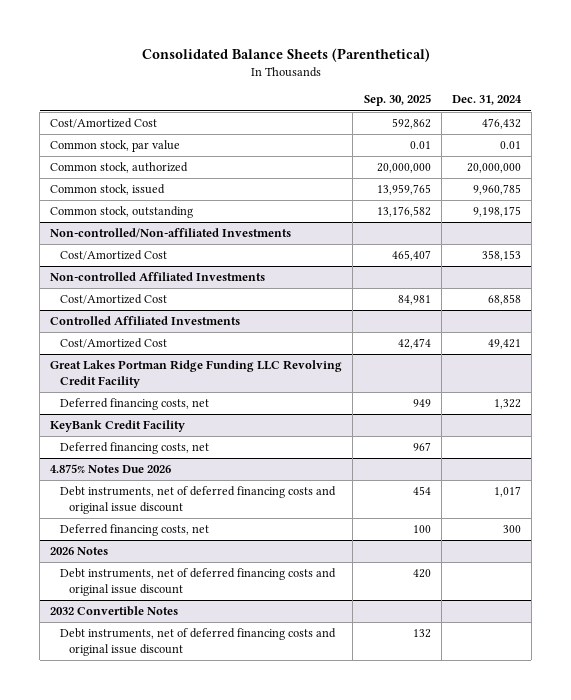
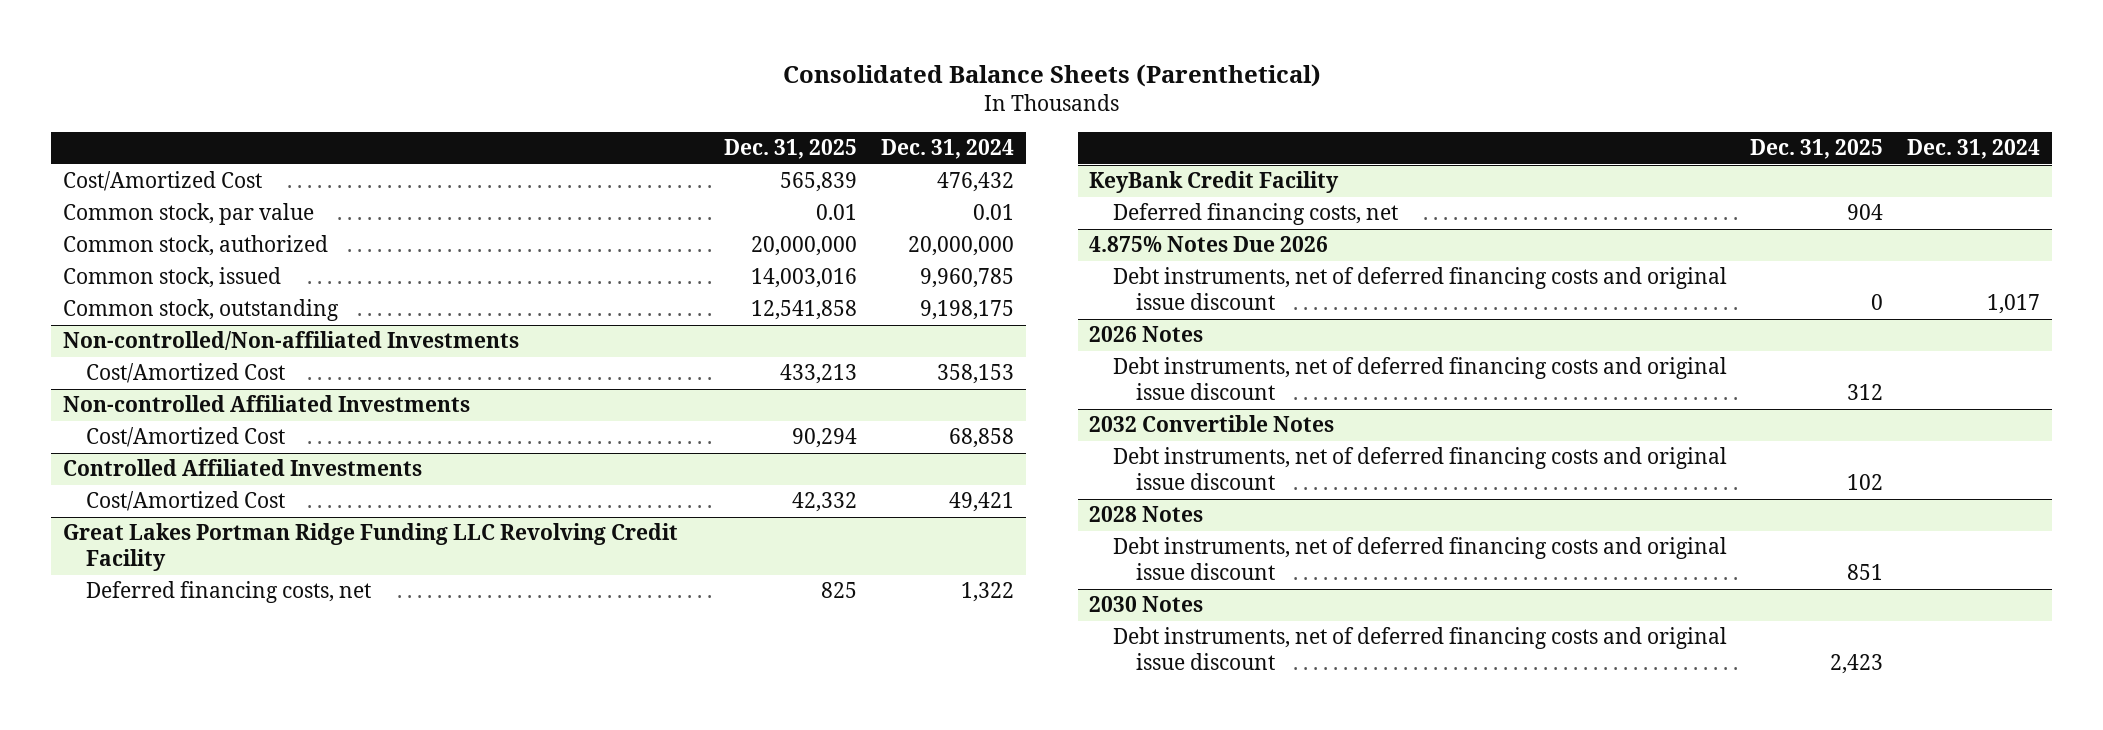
[363,94,431,107] Sep. 30, 2025 -> none
none -> [723,139,857,160] Dec. 31, 2025
[59,524,209,537] Deferred financing costs, net -> none
none -> [1089,506,1204,523] 2028 Notes
none -> [1112,537,1727,581] Debt instruments, net of deferred financing costs and original issue discount
none -> [1089,596,1204,613] 2030 Notes
none -> [1112,627,1727,671] Debt instruments, net of deferred financing costs and original issue discount

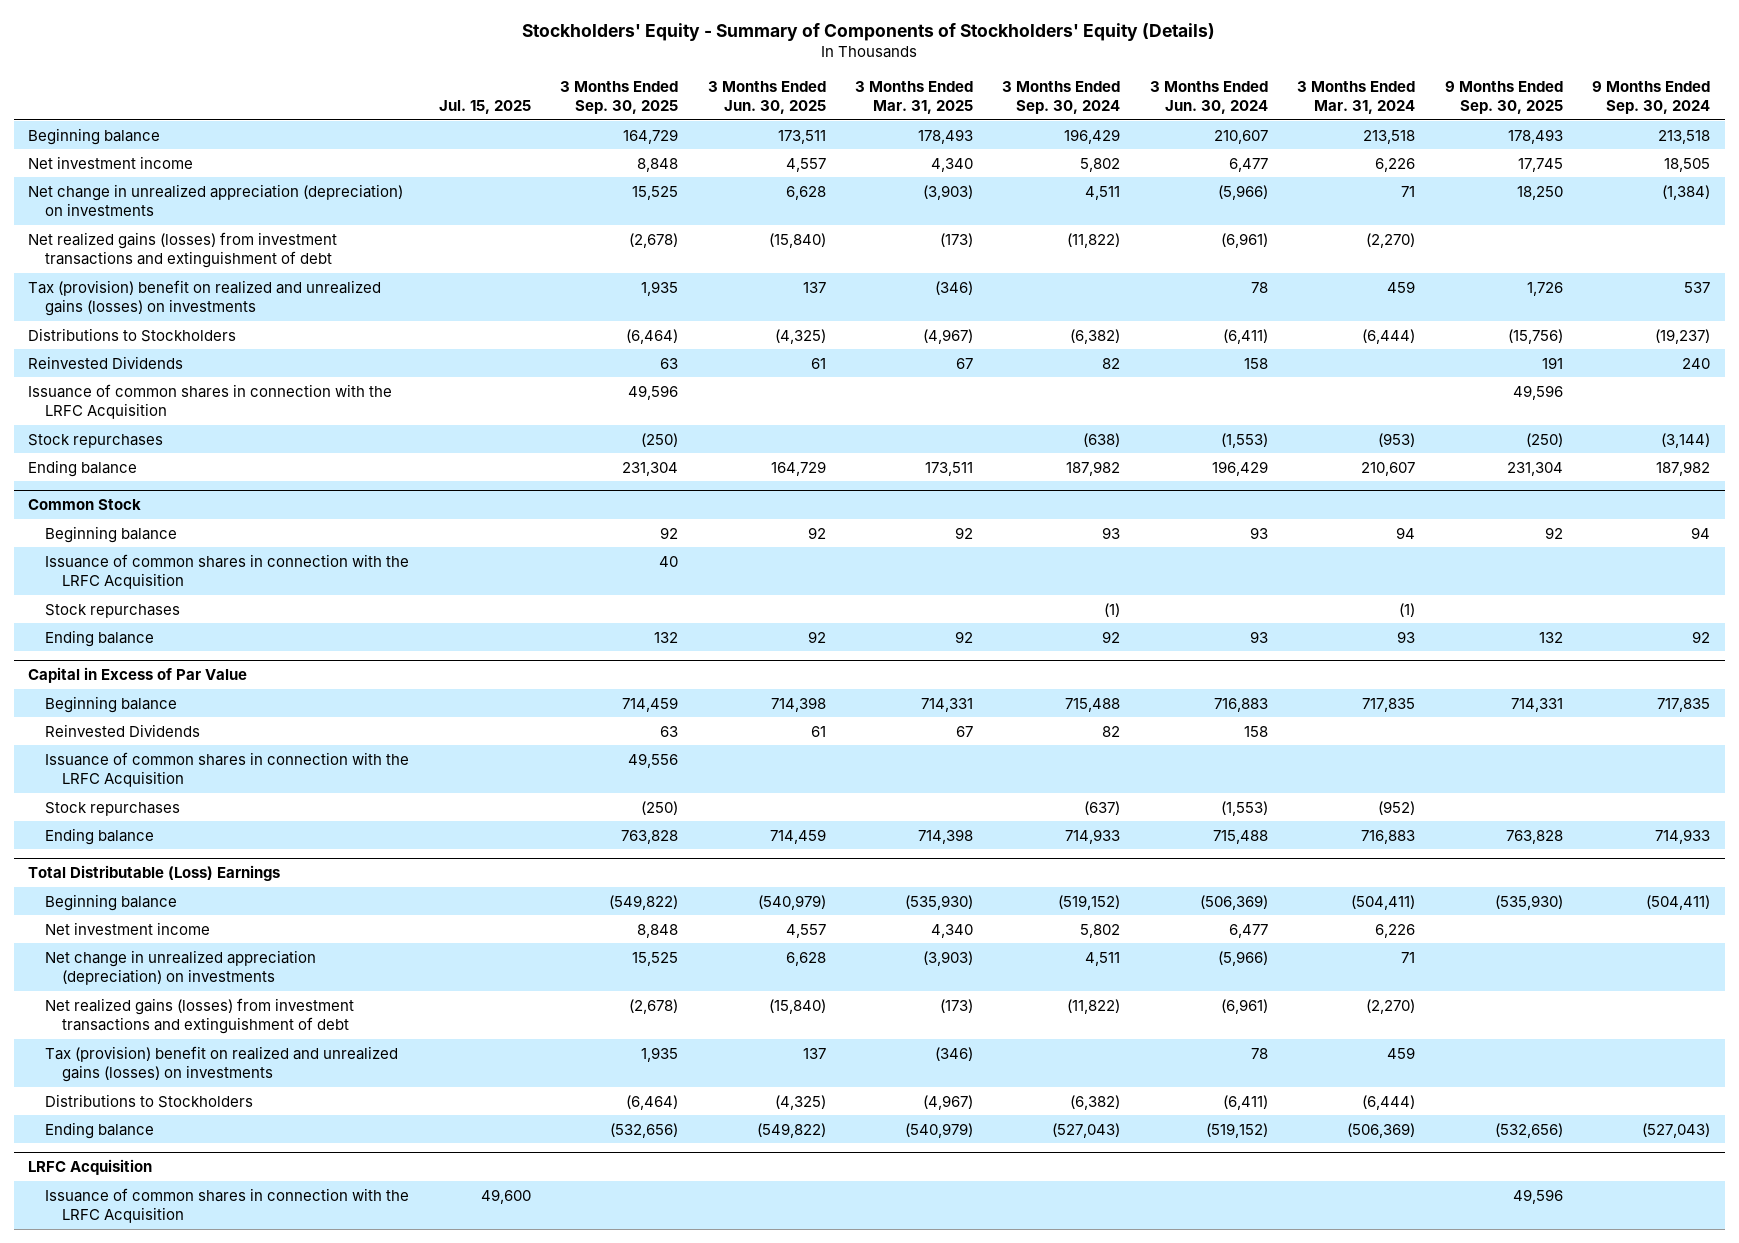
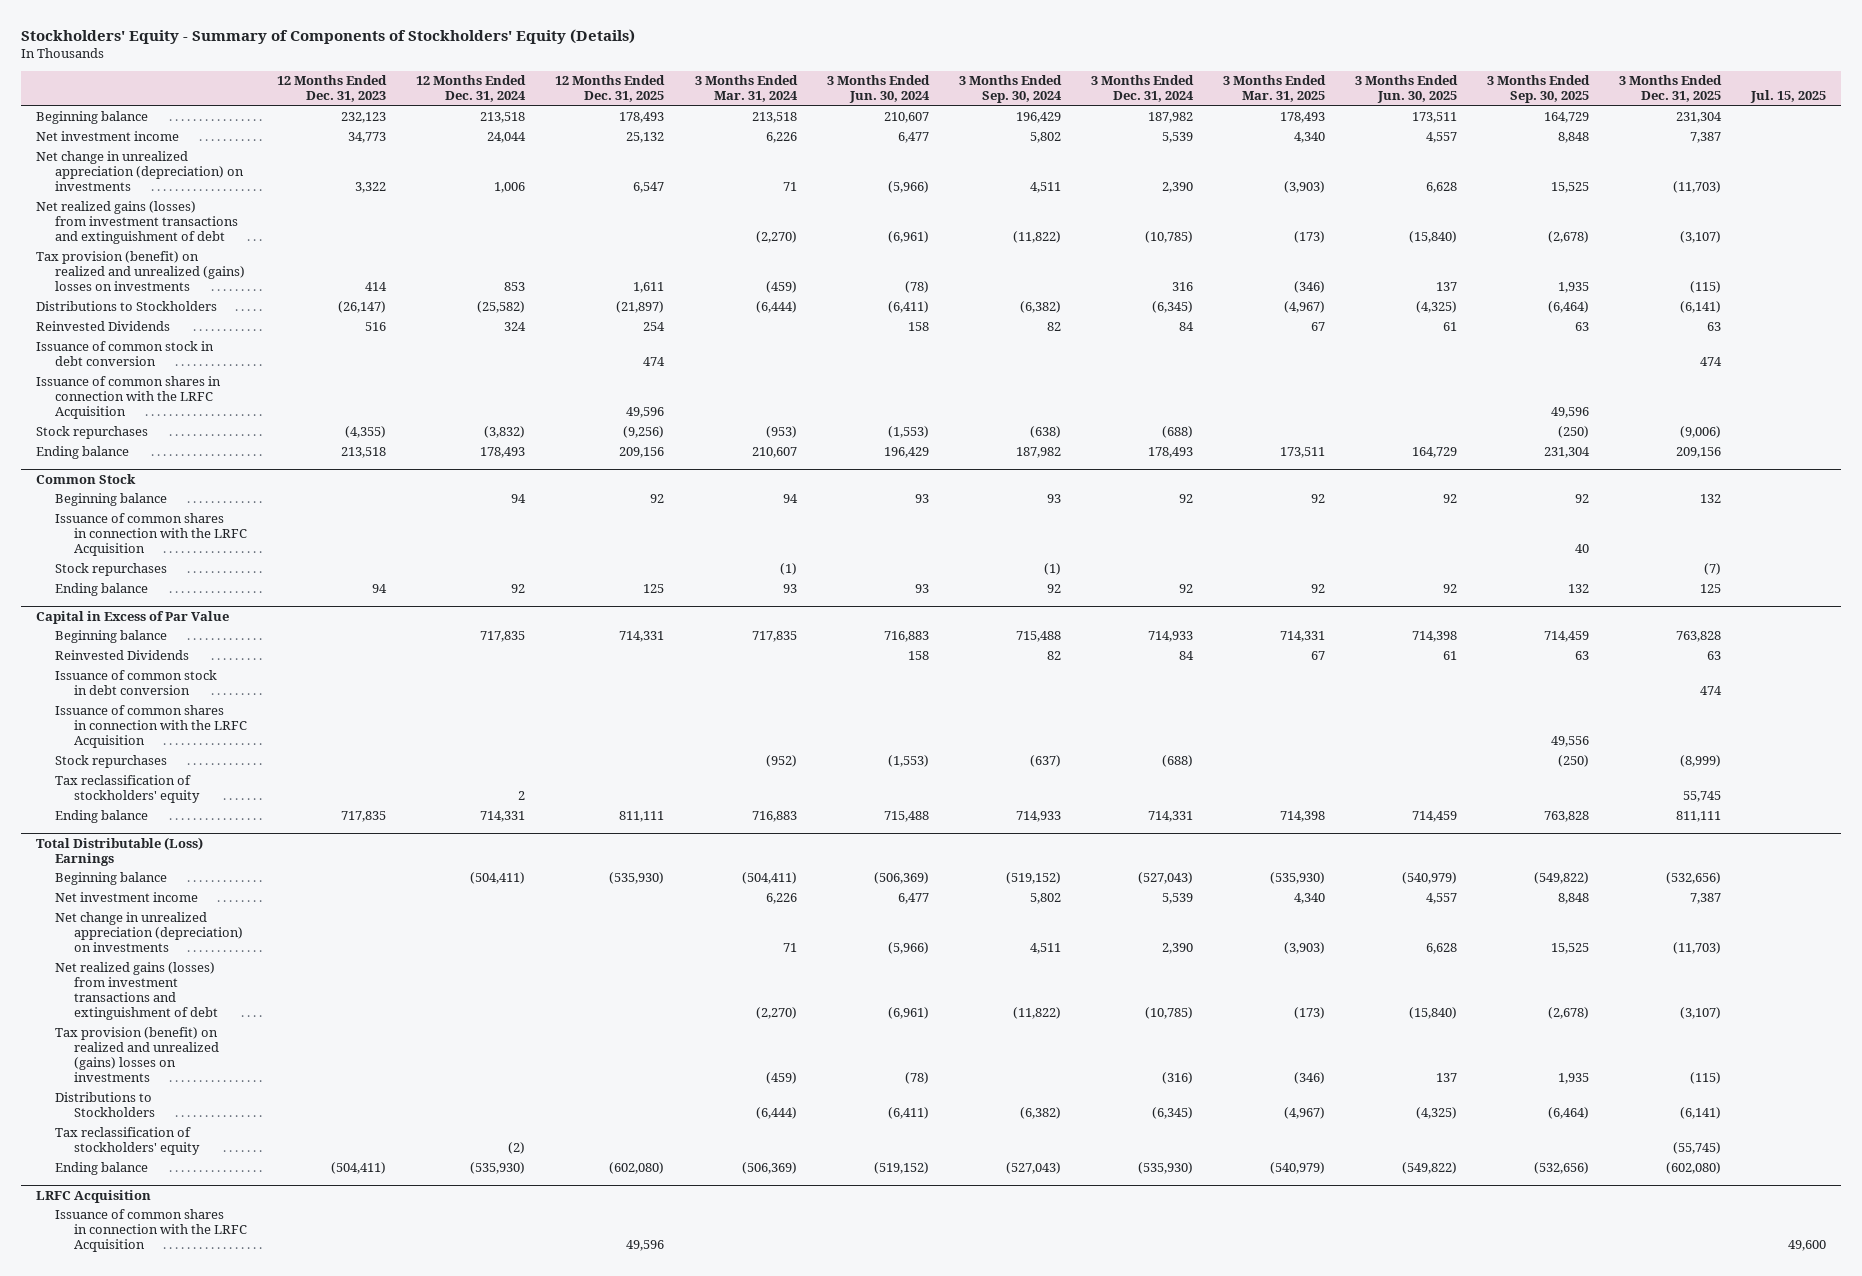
[1444,80,1563,115] 9 Months Ended Sep. 30, 2025 -> none
[1592,80,1711,115] 9 Months Ended Sep. 30, 2024 -> none
none -> [277,75,388,103] 12 Months Ended Dec. 31, 2023
none -> [416,75,527,103] 12 Months Ended Dec. 31, 2024
none -> [555,75,666,103] 12 Months Ended Dec. 31, 2025
none -> [1090,75,1194,103] 3 Months Ended Dec. 31, 2024
none -> [1619,75,1723,103] 3 Months Ended Dec. 31, 2025
[28,279,382,316] Tax (provision) benefit on realized and unrealized gains (losses) on investments -> [35,251,245,292] Tax provision (benefit) on realized and unrealized (gains) losses on investments
[1250,281,1268,293] 78 -> [904,281,929,294] (78)
[1387,280,1416,293] 459 -> [765,281,797,294] (459)
none -> [35,341,214,367] Issuance of common stock in debt conversion
none -> [54,670,217,696] Issuance of common stock in debt conversion
none -> [54,775,201,804] Tax reclassification of stockholders' equity
[45,1045,399,1082] Tax (provision) benefit on realized and unrealized gains (losses) on investments -> [54,1027,220,1083] Tax provision (benefit) on realized and unrealized (gains) losses on investments
[1250,1047,1268,1059] 78 -> [904,1072,929,1085] (78)
[1387,1046,1416,1059] 459 -> [765,1072,797,1085] (459)
none -> [54,1127,201,1156] Tax reclassification of stockholders' equity

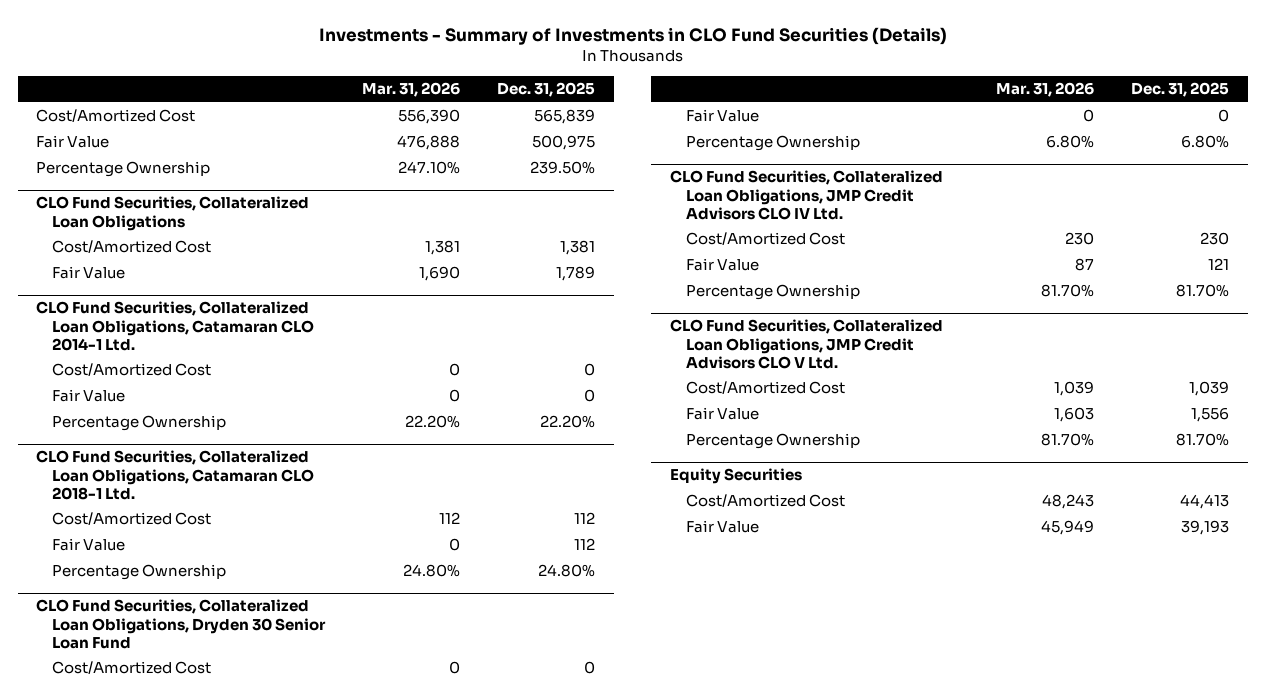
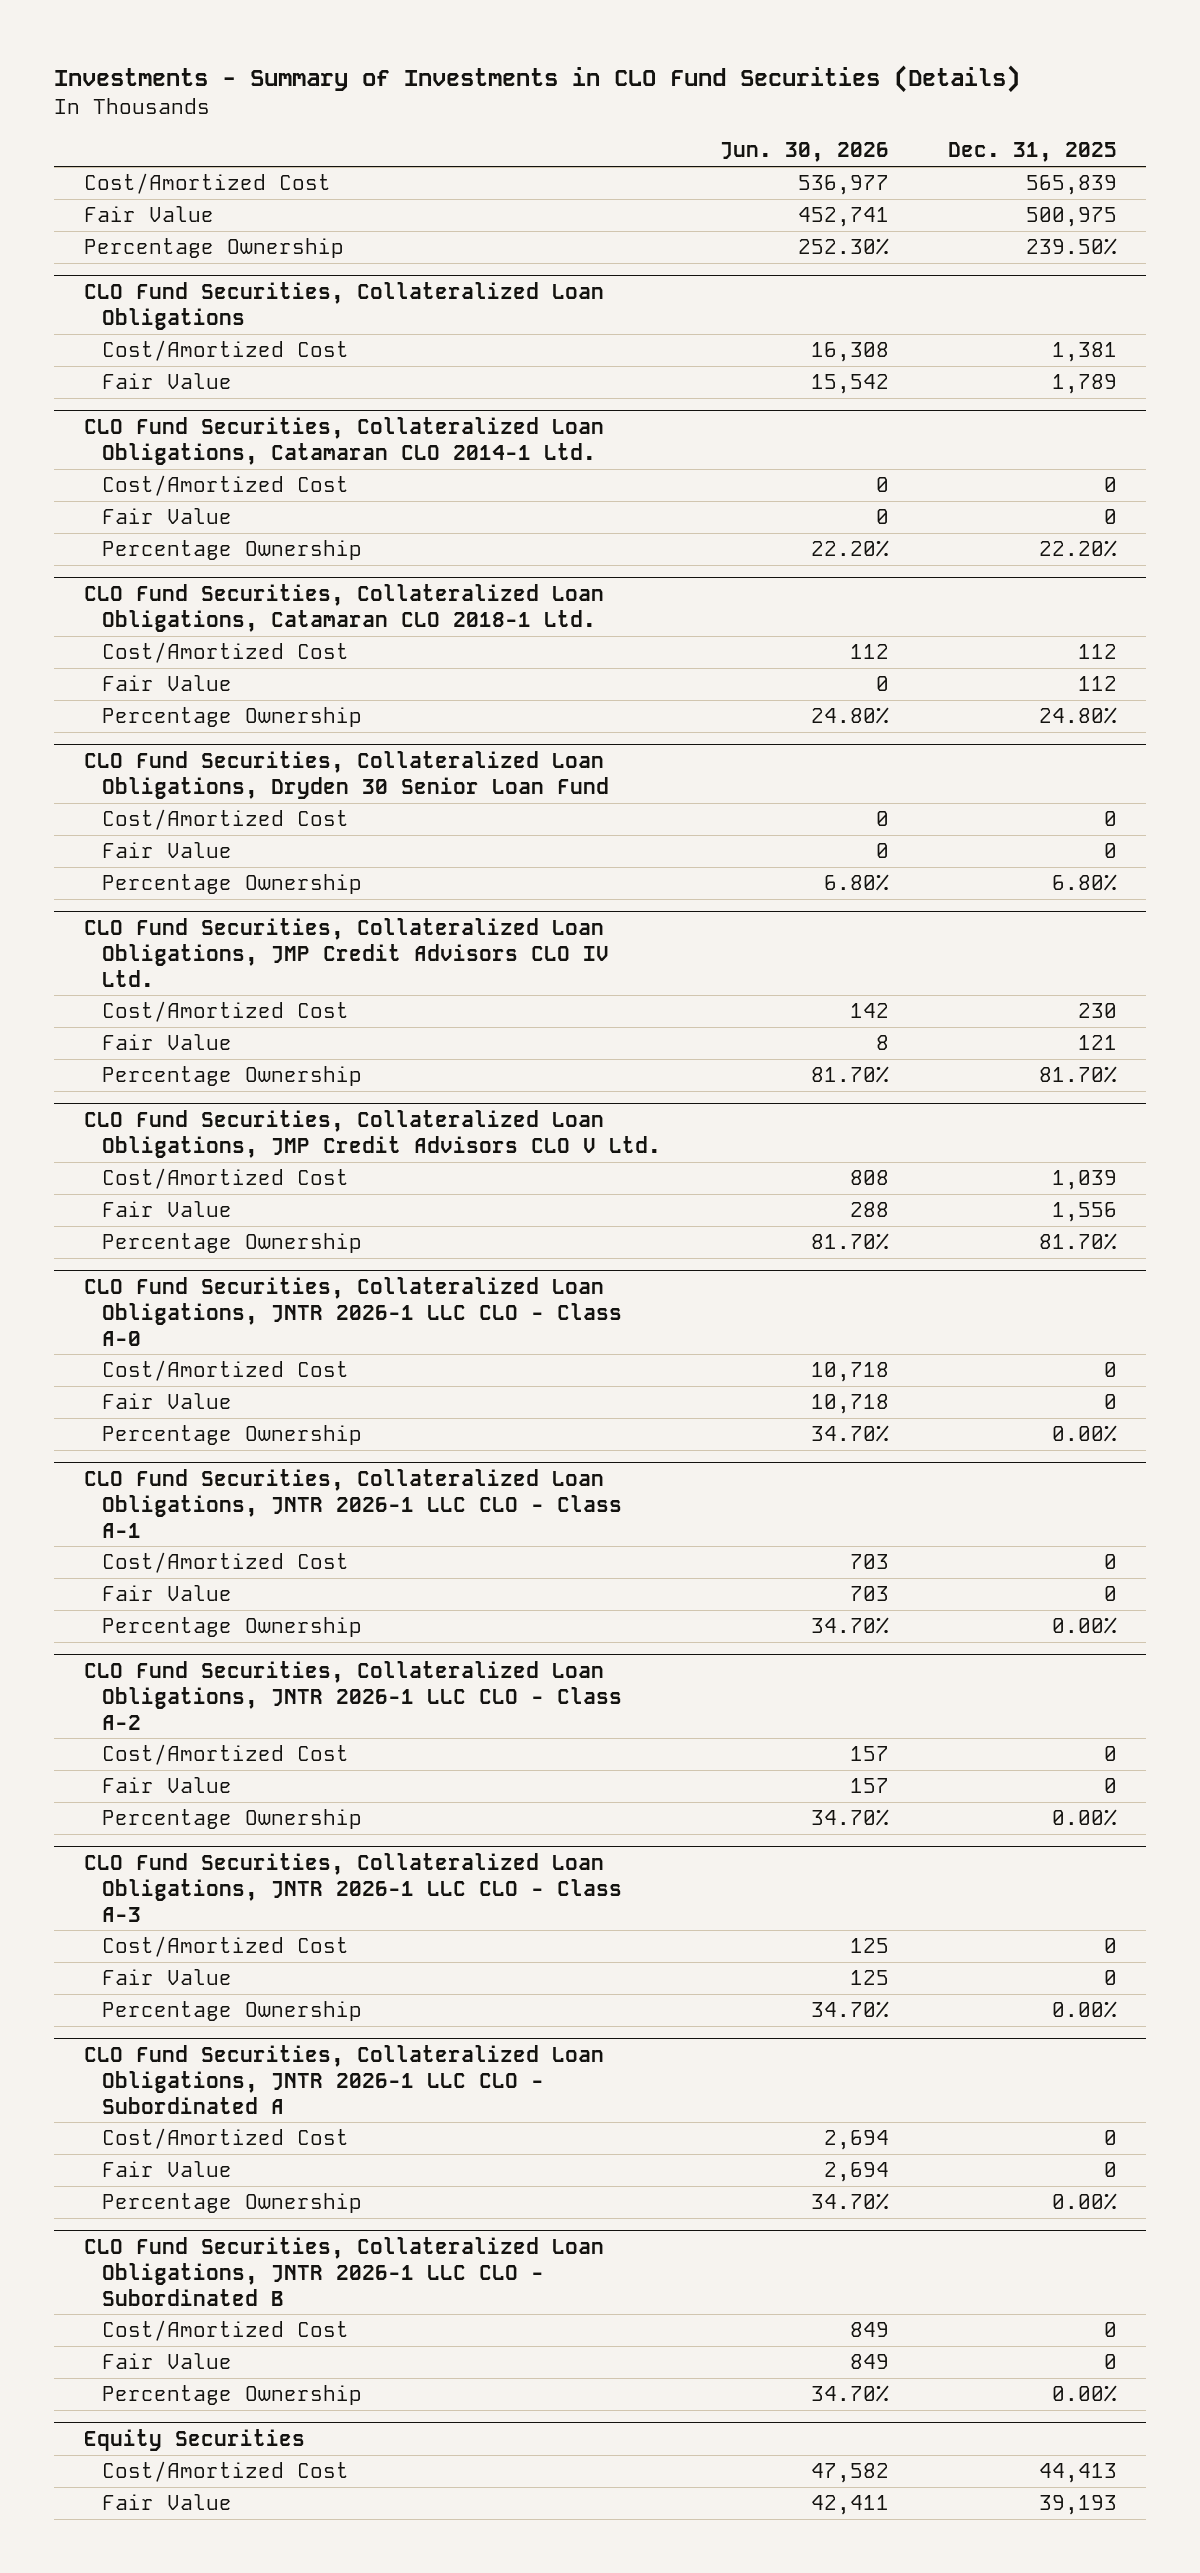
[362,82,461,98] Mar. 31, 2026 -> none
none -> [719,142,889,163] Jun. 30, 2026
none -> [83,1277,623,1346] CLO Fund Securities, Collateralized Loan Obligations, JNTR 2026-1 LLC CLO - Class A-0
none -> [102,1360,350,1382] Cost/Amortized Cost
none -> [102,1393,233,1410] Fair Value
none -> [102,1425,363,1446] Percentage Ownership
none -> [83,1469,623,1538] CLO Fund Securities, Collateralized Loan Obligations, JNTR 2026-1 LLC CLO - Class A-1
none -> [102,1552,350,1574] Cost/Amortized Cost
none -> [102,1585,233,1602] Fair Value
none -> [102,1617,363,1638] Percentage Ownership
none -> [83,1661,623,1730] CLO Fund Securities, Collateralized Loan Obligations, JNTR 2026-1 LLC CLO - Class A-2
none -> [102,1744,350,1766] Cost/Amortized Cost
none -> [102,1777,233,1794] Fair Value
none -> [102,1809,363,1830] Percentage Ownership
none -> [83,1853,623,1922] CLO Fund Securities, Collateralized Loan Obligations, JNTR 2026-1 LLC CLO - Class A-3
none -> [102,1936,350,1958] Cost/Amortized Cost
none -> [102,1969,233,1986] Fair Value
none -> [102,2001,363,2022] Percentage Ownership
none -> [83,2045,604,2114] CLO Fund Securities, Collateralized Loan Obligations, JNTR 2026-1 LLC CLO - Subordinated A
none -> [102,2128,350,2150] Cost/Amortized Cost
none -> [102,2161,233,2178] Fair Value
none -> [102,2193,363,2214] Percentage Ownership
none -> [83,2237,604,2306] CLO Fund Securities, Collateralized Loan Obligations, JNTR 2026-1 LLC CLO - Subordinated B
none -> [102,2320,350,2342] Cost/Amortized Cost
none -> [102,2353,233,2370] Fair Value
none -> [102,2385,363,2406] Percentage Ownership

